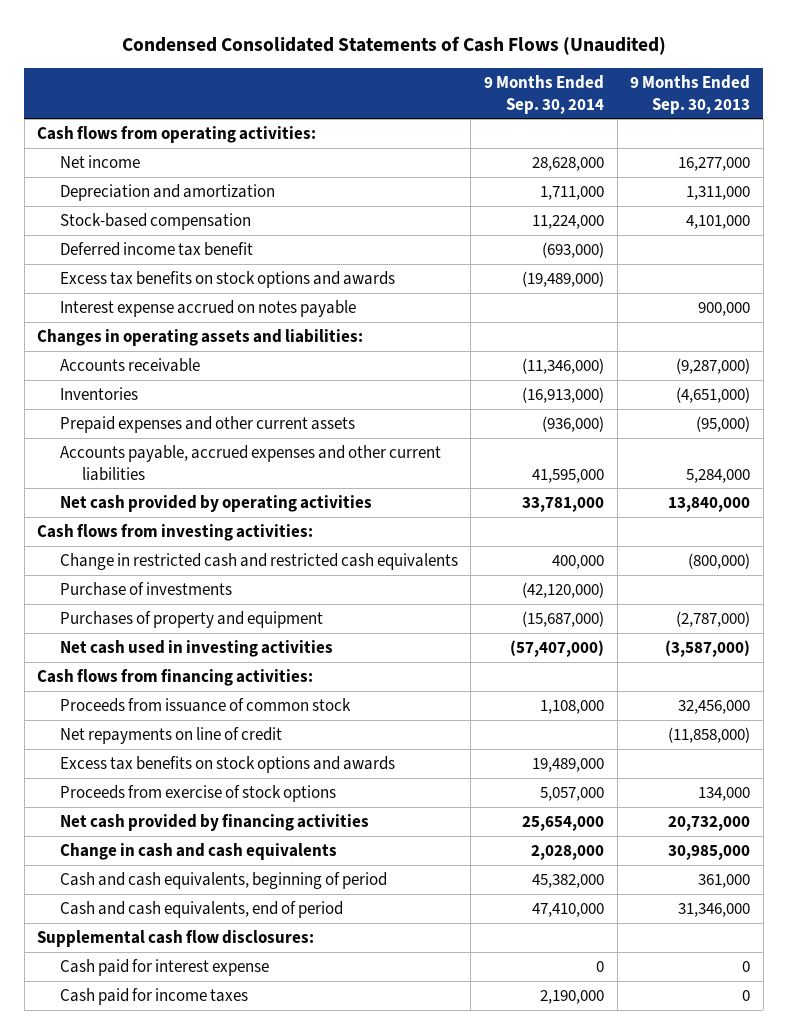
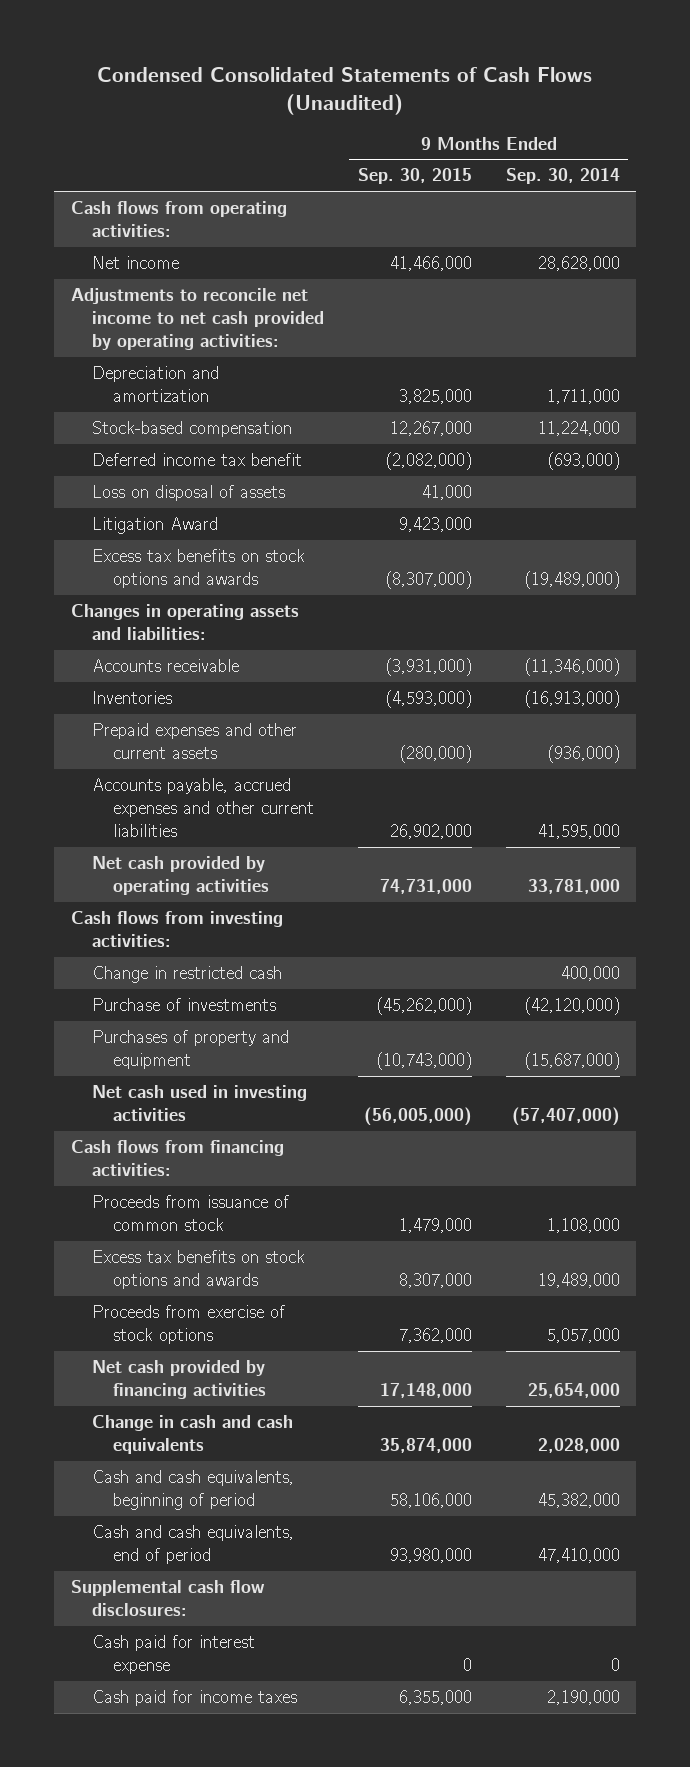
[630,74,751,114] 9 Months Ended Sep. 30, 2013 -> none
none -> [357,168,472,185] Sep. 30, 2015
none -> [70,288,325,350] Adjustments to reconcile net income to net cash provided by operating activities:
none -> [92,485,286,502] Loss on disposal of assets
none -> [92,517,219,535] Litigation Award
[59,300,356,318] Interest expense accrued on notes payable -> none
[59,553,458,571] Change in restricted cash and restricted cash equivalents -> [92,966,283,984] Change in restricted cash
[59,727,282,745] Net repayments on line of credit -> none

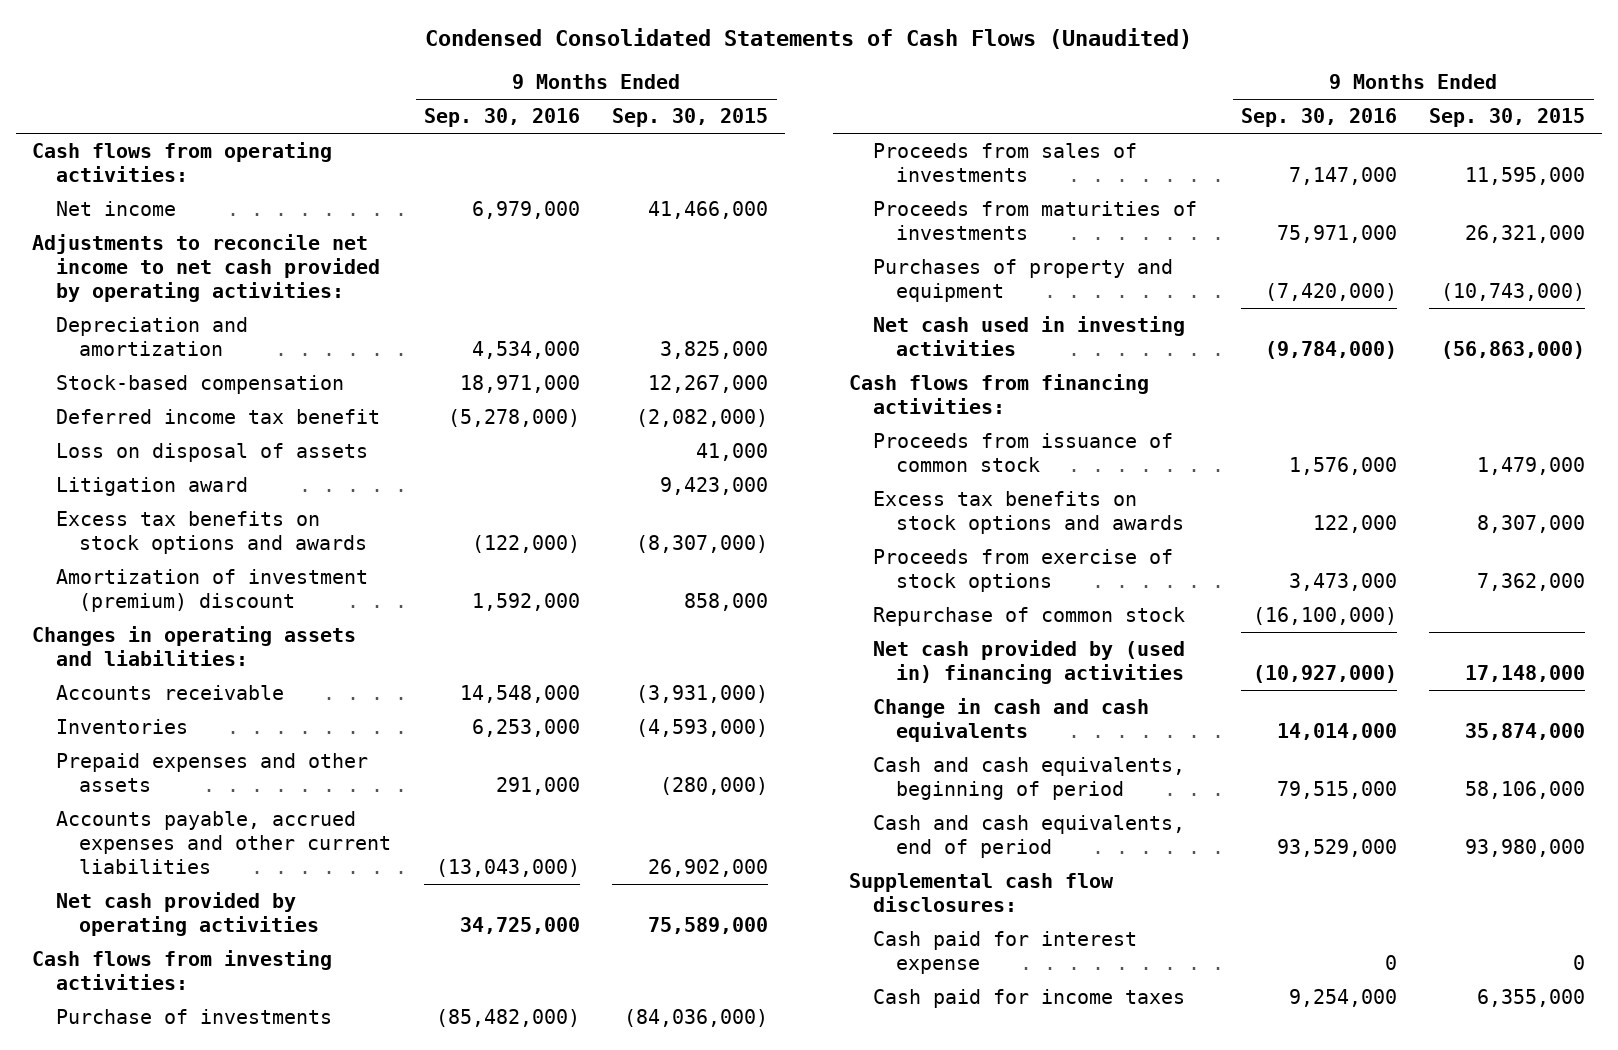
[505,168,620,185] Sep. 30, 2014 -> none
none -> [423,108,580,128] Sep. 30, 2016
[92,517,219,535] Litigation Award -> [55,476,248,496] Litigation award
none -> [55,568,368,612] Amortization of investment (premium) discount
[92,723,298,759] Prepaid expenses and other current assets -> [55,752,368,792] Prepaid expenses and other assets
[379,878,472,894] 74,731,000 -> [648,916,769,934] 75,589,000
[92,966,283,984] Change in restricted cash -> none
[375,997,472,1016] (45,262,000) -> [624,1008,769,1027] (84,036,000)
none -> [872,142,1137,182] Proceeds from sales of investments
none -> [872,200,1197,240] Proceeds from maturities of investments
[363,1106,472,1126] (56,005,000) -> [1441,340,1586,359] (56,863,000)
none -> [872,606,1185,626] Repurchase of common stock
[92,1360,267,1399] Net cash provided by financing activities -> [872,639,1185,684] Net cash provided by (used in) financing activities

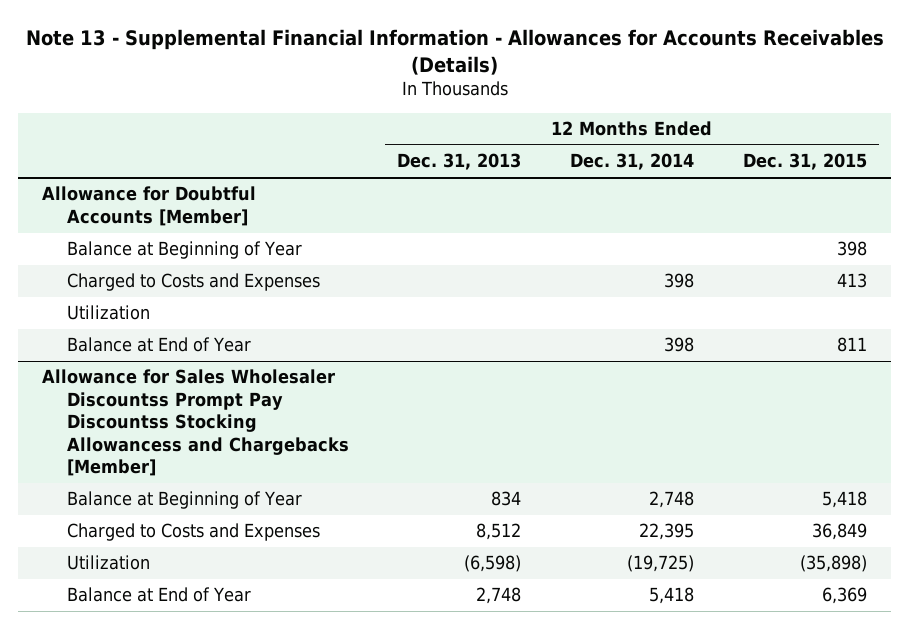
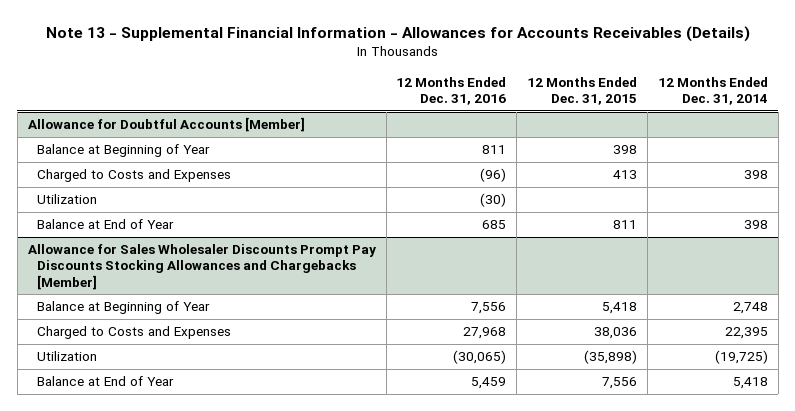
[397,153,522,171] Dec. 31, 2013 -> none
none -> [396,76,507,105] 12 Months Ended Dec. 31, 2016
[42,369,349,477] Allowance for Sales Wholesaler Discountss Prompt Pay Discountss Stocking Allowancess and Chargebacks [Member] -> [27,244,376,290] Allowance for Sales Wholesaler Discounts Prompt Pay Discounts Stocking Allowances and Chargebacks [Member]
[812,523,868,541] 36,849 -> [594,327,638,340] 38,036
[822,587,868,605] 6,369 -> [602,377,638,390] 7,556

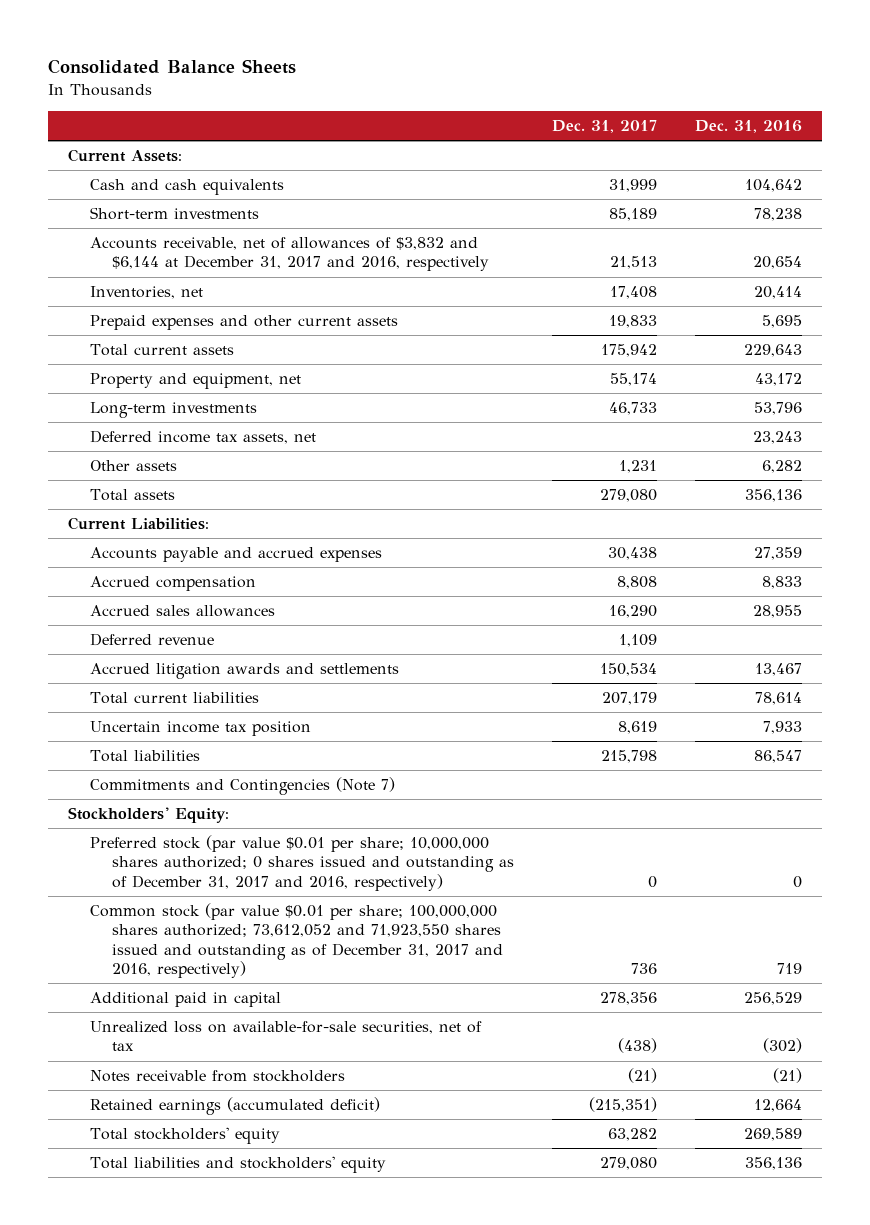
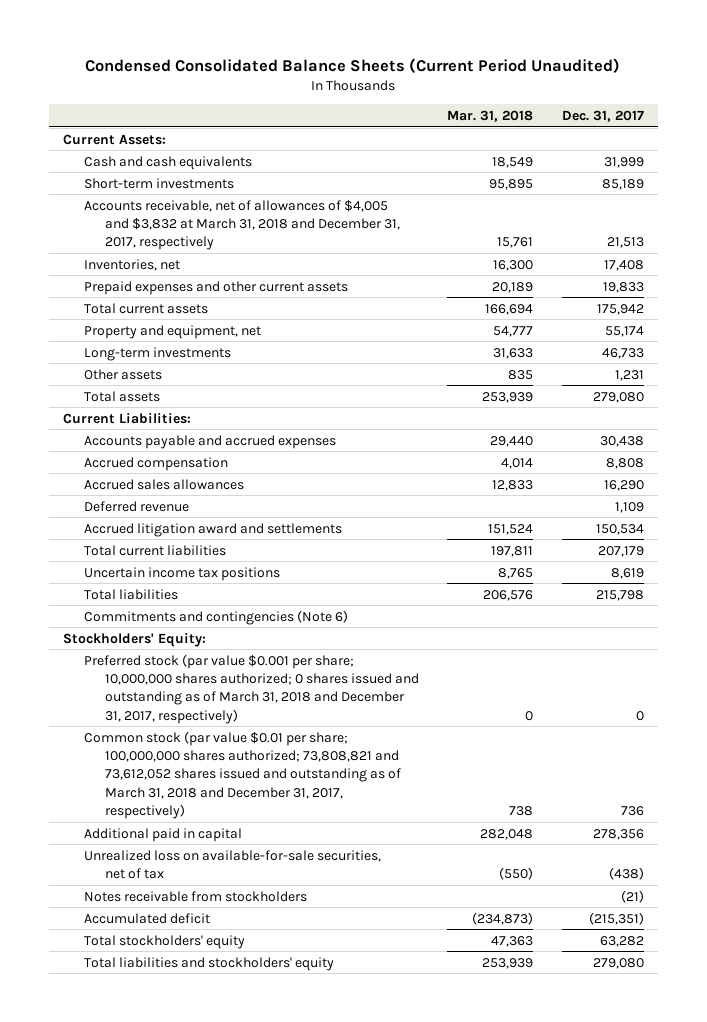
[48,59,297,75] Consolidated Balance Sheets -> [85,57,621,73] Condensed Consolidated Balance Sheets (Current Period Unaudited)
[695,119,803,133] Dec. 31, 2016 -> none
none -> [447,109,534,122] Mar. 31, 2018
[89,237,489,272] Accounts receivable, net of allowances of $3,832 and $6,144 at December 31, 2017 and 2016, respectively -> [83,199,400,251] Accounts receivable, net of allowances of $4,005 and $3,832 at March 31, 2018 and December 31, 2017, respectively
[89,430,316,445] Deferred income tax assets, net -> none
[89,663,399,680] Accrued litigation awards and settlements -> [83,522,342,537] Accrued litigation award and settlements
[89,721,311,737] Uncertain income tax position -> [83,566,280,581] Uncertain income tax positions
[89,777,395,796] Commitments and Contingencies (Note 7) -> [83,609,348,625] Commitments and contingencies (Note 6)
[89,835,514,891] Preferred stock (par value $0.01 per share; 10,000,000 shares authorized; 0 shares issued and outstanding as of December 31, 2017 and 2016, respectively) -> [83,653,419,724] Preferred stock (par value $0.001 per share; 10,000,000 shares authorized; 0 shares issued and outstanding as of March 31, 2018 and December 31, 2017, respectively)
[89,903,503,978] Common stock (par value $0.01 per share; 100,000,000 shares authorized; 73,612,052 and 71,923,550 shares issued and outstanding as of December 31, 2017 and 2016, respectively) -> [83,730,401,820] Common stock (par value $0.01 per share; 100,000,000 shares authorized; 73,808,821 and 73,612,052 shares issued and outstanding as of March 31, 2018 and December 31, 2017, respectively)
[89,1097,380,1116] Retained earnings (accumulated deficit) -> [83,912,210,924] Accumulated deficit

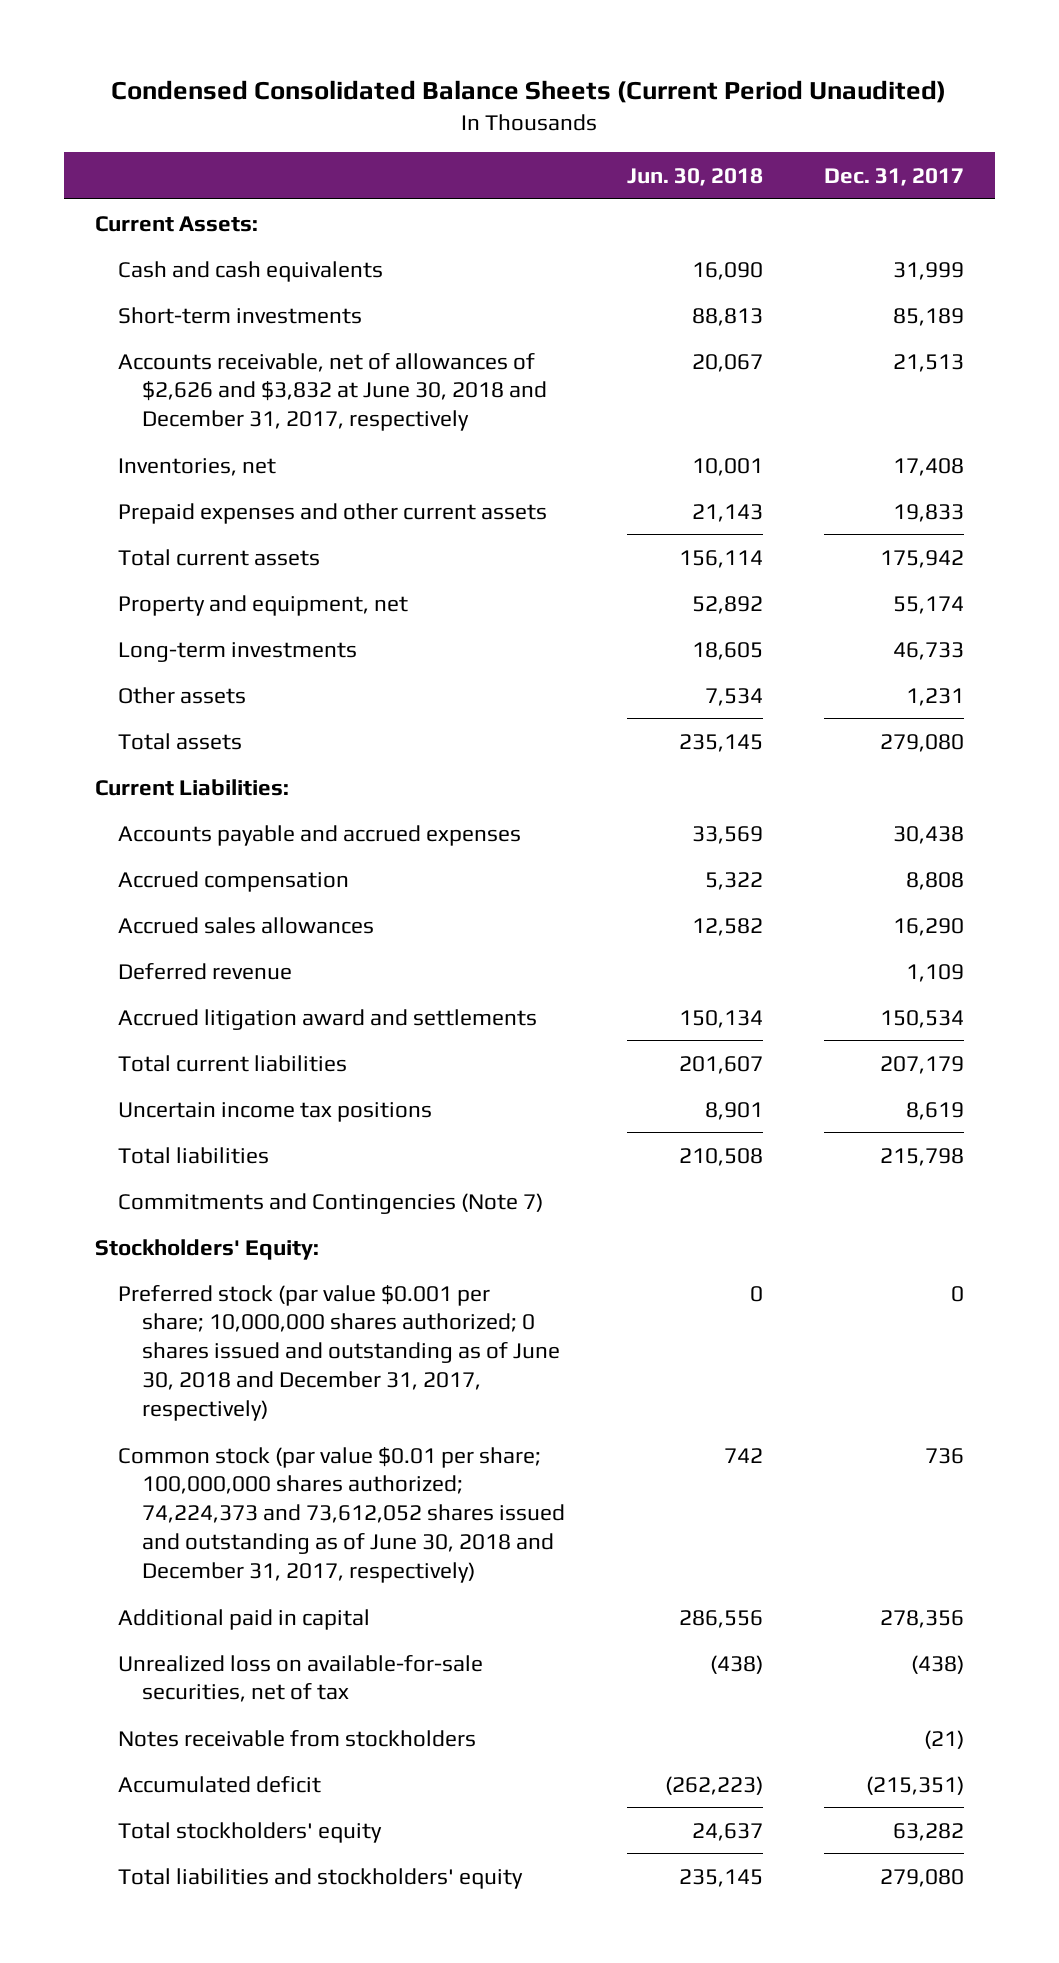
[447,109,534,122] Mar. 31, 2018 -> none
none -> [626,167,763,186] Jun. 30, 2018
[83,199,400,251] Accounts receivable, net of allowances of $4,005 and $3,832 at March 31, 2018 and December 31, 2017, respectively -> [118,352,547,432] Accounts receivable, net of allowances of $2,626 and $3,832 at June 30, 2018 and December 31, 2017, respectively
[83,609,348,625] Commitments and contingencies (Note 6) -> [118,1192,544,1214] Commitments and Contingencies (Note 7)
[83,653,419,724] Preferred stock (par value $0.001 per share; 10,000,000 shares authorized; 0 shares issued and outstanding as of March 31, 2018 and December 31, 2017, respectively) -> [118,1284,560,1422] Preferred stock (par value $0.001 per share; 10,000,000 shares authorized; 0 shares issued and outstanding as of June 30, 2018 and December 31, 2017, respectively)
[83,730,401,820] Common stock (par value $0.01 per share; 100,000,000 shares authorized; 73,808,821 and 73,612,052 shares issued and outstanding as of March 31, 2018 and December 31, 2017, respectively) -> [118,1446,565,1584] Common stock (par value $0.01 per share; 100,000,000 shares authorized; 74,224,373 and 73,612,052 shares issued and outstanding as of June 30, 2018 and December 31, 2017, respectively)

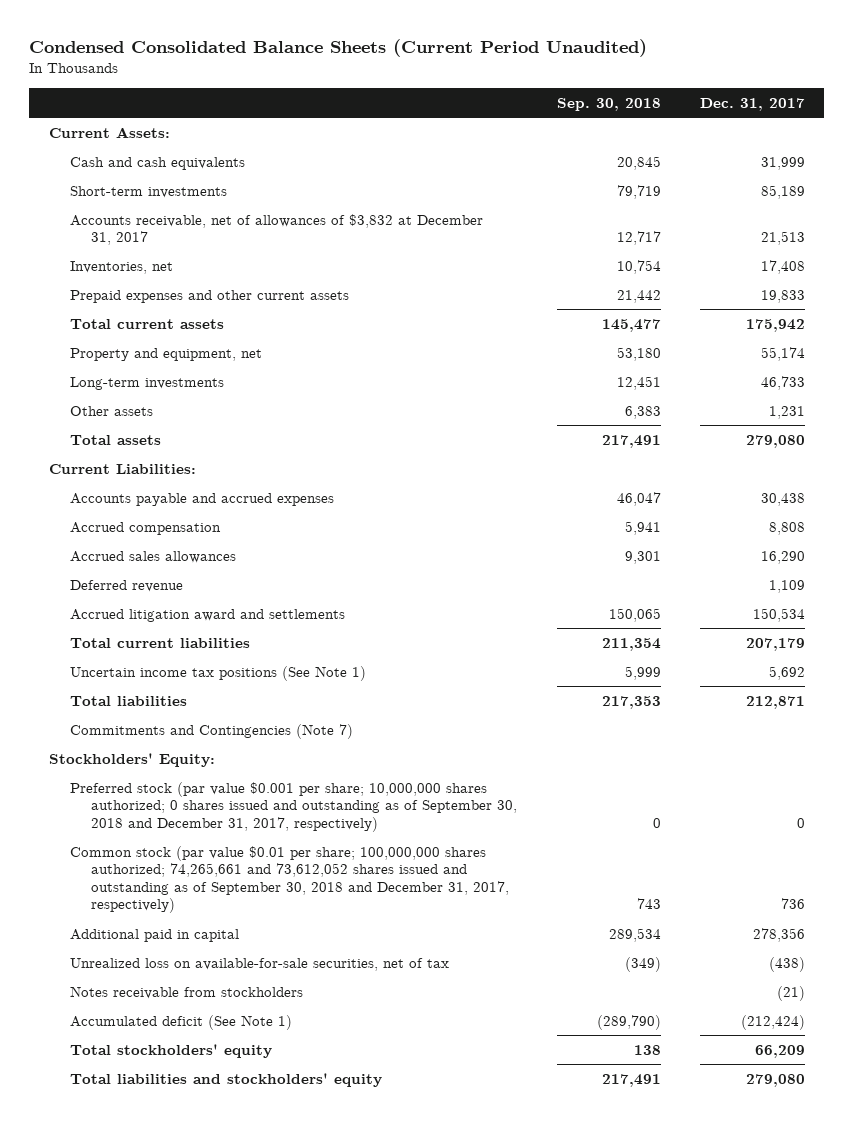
[626,167,763,186] Jun. 30, 2018 -> none
none -> [556,97,661,111] Sep. 30, 2018
[118,352,547,432] Accounts receivable, net of allowances of $2,626 and $3,832 at June 30, 2018 and December 31, 2017, respectively -> [70,213,484,246] Accounts receivable, net of allowances of $3,832 at December 31, 2017
[118,1101,433,1122] Uncertain income tax positions -> [70,665,367,681] Uncertain income tax positions (See Note 1)
[906,1101,965,1120] 8,619 -> [768,665,805,680] 5,692
[880,1147,965,1166] 215,798 -> [745,695,805,709] 212,871
[118,1284,560,1422] Preferred stock (par value $0.001 per share; 10,000,000 shares authorized; 0 shares issued and outstanding as of June 30, 2018 and December 31, 2017, respectively) -> [70,781,518,832] Preferred stock (par value $0.001 per share; 10,000,000 shares authorized; 0 shares issued and outstanding as of September 30, 2018 and December 31, 2017, respectively)
[118,1446,565,1584] Common stock (par value $0.01 per share; 100,000,000 shares authorized; 74,224,373 and 73,612,052 shares issued and outstanding as of June 30, 2018 and December 31, 2017, respectively) -> [70,845,510,914] Common stock (par value $0.01 per share; 100,000,000 shares authorized; 74,265,661 and 73,612,052 shares issued and outstanding as of September 30, 2018 and December 31, 2017, respectively)
[118,1775,322,1793] Accumulated deficit -> [70,1014,293,1030] Accumulated deficit (See Note 1)
[866,1775,965,1795] (215,351) -> [740,1014,805,1030] (212,424)
[893,1822,965,1841] 63,282 -> [754,1044,805,1058] 66,209

